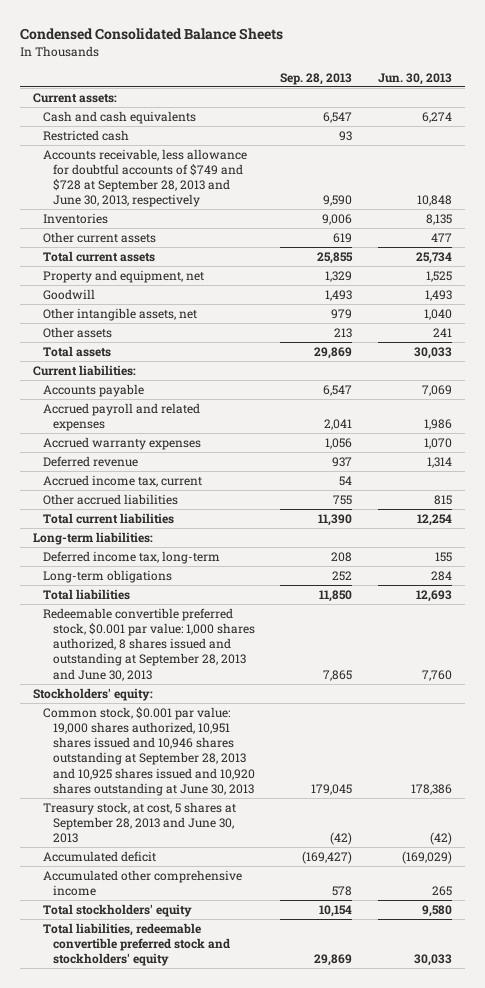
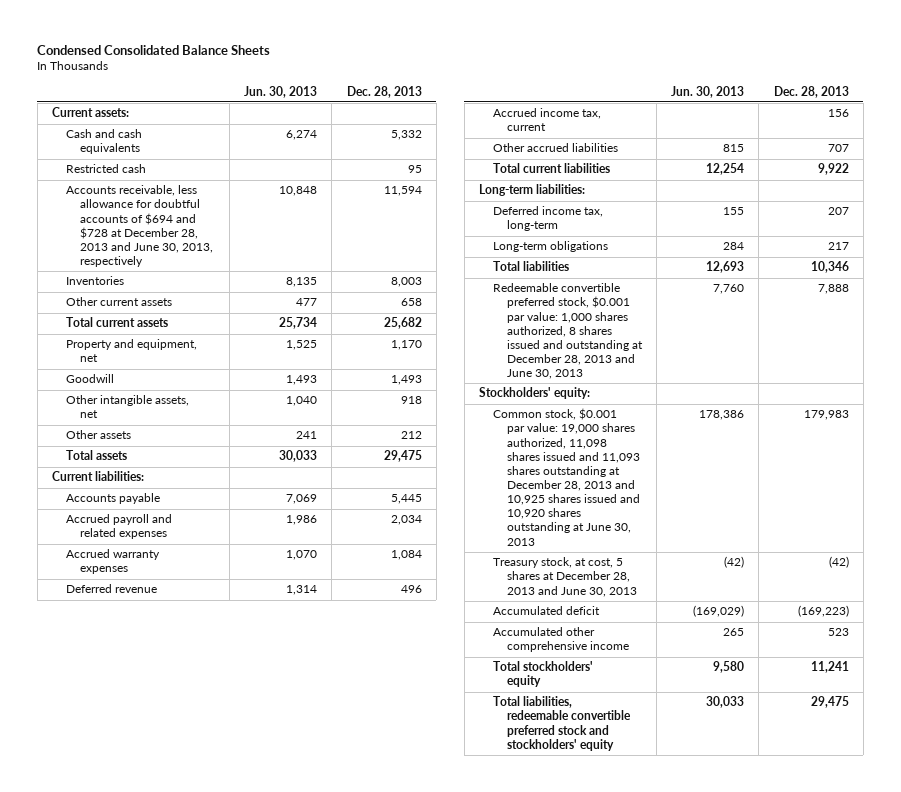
[280,72,353,85] Sep. 28, 2013 -> none
none -> [346,85,422,98] Dec. 28, 2013
[42,148,247,208] Accounts receivable, less allowance for doubtful accounts of $749 and $728 at September 28, 2013 and June 30, 2013, respectively -> [65,185,213,267] Accounts receivable, less allowance for doubtful accounts of $694 and $728 at December 28, 2013 and June 30, 2013, respectively
[42,607,255,681] Redeemable convertible preferred stock, $0.001 par value: 1,000 shares authorized, 8 shares issued and outstanding at September 28, 2013 and June 30, 2013 -> [492,283,643,380] Redeemable convertible preferred stock, $0.001 par value: 1,000 shares authorized, 8 shares issued and outstanding at December 28, 2013 and June 30, 2013
[42,706,255,796] Common stock, $0.001 par value: 19,000 shares authorized, 10,951 shares issued and 10,946 shares outstanding at September 28, 2013 and 10,925 shares issued and 10,920 shares outstanding at June 30, 2013 -> [492,408,640,546] Common stock, $0.001 par value: 19,000 shares authorized, 11,098 shares issued and 11,093 shares outstanding at December 28, 2013 and 10,925 shares issued and 10,920 shares outstanding at June 30, 2013
[42,801,236,844] Treasury stock, at cost, 5 shares at September 28, 2013 and June 30, 2013 -> [492,557,637,597] Treasury stock, at cost, 5 shares at December 28, 2013 and June 30, 2013

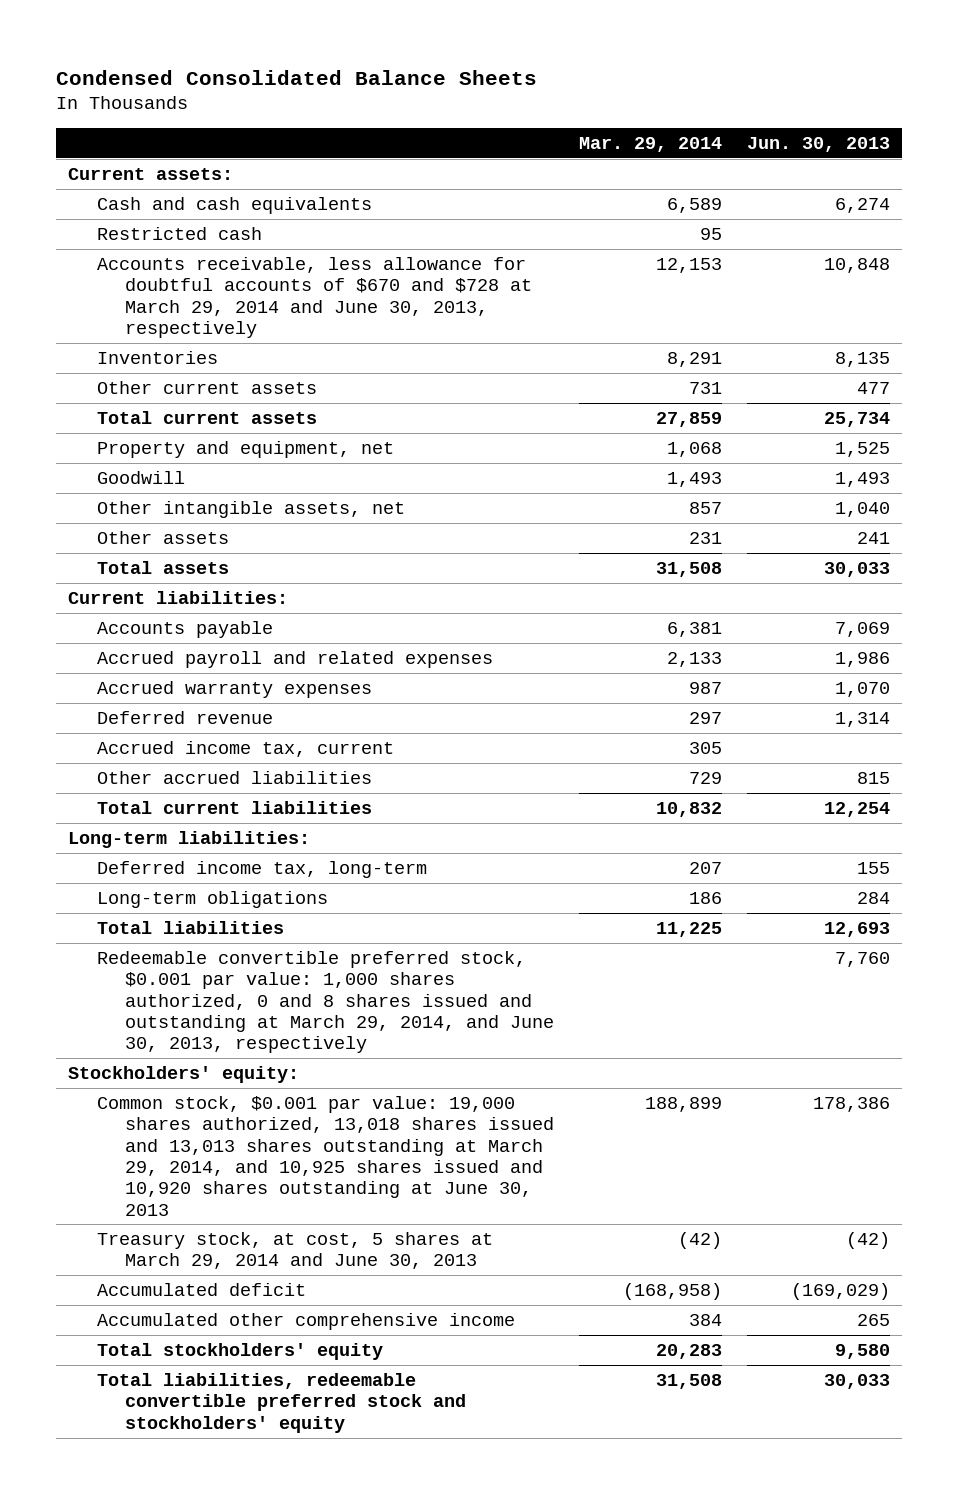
[346,85,422,98] Dec. 28, 2013 -> none
none -> [578,136,722,152] Mar. 29, 2014
[65,185,213,267] Accounts receivable, less allowance for doubtful accounts of $694 and $728 at December 28, 2013 and June 30, 2013, respectively -> [96,257,533,338] Accounts receivable, less allowance for doubtful accounts of $670 and $728 at March 29, 2014 and June 30, 2013, respectively
[492,283,643,380] Redeemable convertible preferred stock, $0.001 par value: 1,000 shares authorized, 8 shares issued and outstanding at December 28, 2013 and June 30, 2013 -> [96,951,555,1054] Redeemable convertible preferred stock, $0.001 par value: 1,000 shares authorized, 0 and 8 shares issued and outstanding at March 29, 2014, and June 30, 2013, respectively
[492,408,640,546] Common stock, $0.001 par value: 19,000 shares authorized, 11,098 shares issued and 11,093 shares outstanding at December 28, 2013 and 10,925 shares issued and 10,920 shares outstanding at June 30, 2013 -> [96,1096,555,1216] Common stock, $0.001 par value: 19,000 shares authorized, 13,018 shares issued and 13,013 shares outstanding at March 29, 2014, and 10,925 shares issued and 10,920 shares outstanding at June 30, 2013
[492,557,637,597] Treasury stock, at cost, 5 shares at December 28, 2013 and June 30, 2013 -> [96,1232,493,1270] Treasury stock, at cost, 5 shares at March 29, 2014 and June 30, 2013

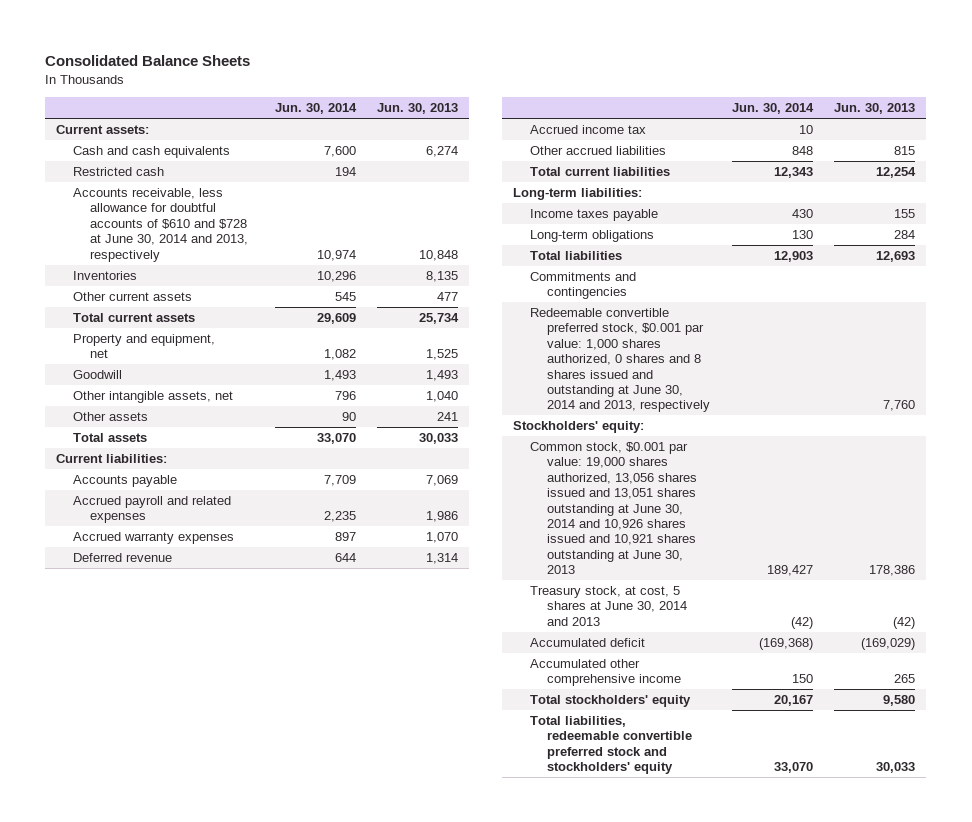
[55,69,537,85] Condensed Consolidated Balance Sheets -> [45,55,251,67] Consolidated Balance Sheets
[578,136,722,152] Mar. 29, 2014 -> none
none -> [274,103,357,115] Jun. 30, 2014
[96,257,533,338] Accounts receivable, less allowance for doubtful accounts of $670 and $728 at March 29, 2014 and June 30, 2013, respectively -> [73,188,249,262] Accounts receivable, less allowance for doubtful accounts of $610 and $728 at June 30, 2014 and 2013, respectively
[96,741,394,758] Accrued income tax, current -> [530,125,647,135] Accrued income tax
[96,861,427,879] Deferred income tax, long-term -> [530,209,659,222] Income taxes payable
none -> [530,272,637,300] Commitments and contingencies
[96,951,555,1054] Redeemable convertible preferred stock, $0.001 par value: 1,000 shares authorized, 0 and 8 shares issued and outstanding at March 29, 2014, and June 30, 2013, respectively -> [530,308,711,413] Redeemable convertible preferred stock, $0.001 par value: 1,000 shares authorized, 0 shares and 8 shares issued and outstanding at June 30, 2014 and 2013, respectively
[96,1096,555,1216] Common stock, $0.001 par value: 19,000 shares authorized, 13,018 shares issued and 13,013 shares outstanding at March 29, 2014, and 10,925 shares issued and 10,920 shares outstanding at June 30, 2013 -> [530,442,698,575] Common stock, $0.001 par value: 19,000 shares authorized, 13,056 shares issued and 13,051 shares outstanding at June 30, 2014 and 10,926 shares issued and 10,921 shares outstanding at June 30, 2013
[96,1232,493,1270] Treasury stock, at cost, 5 shares at March 29, 2014 and June 30, 2013 -> [530,586,688,626] Treasury stock, at cost, 5 shares at June 30, 2014 and 2013

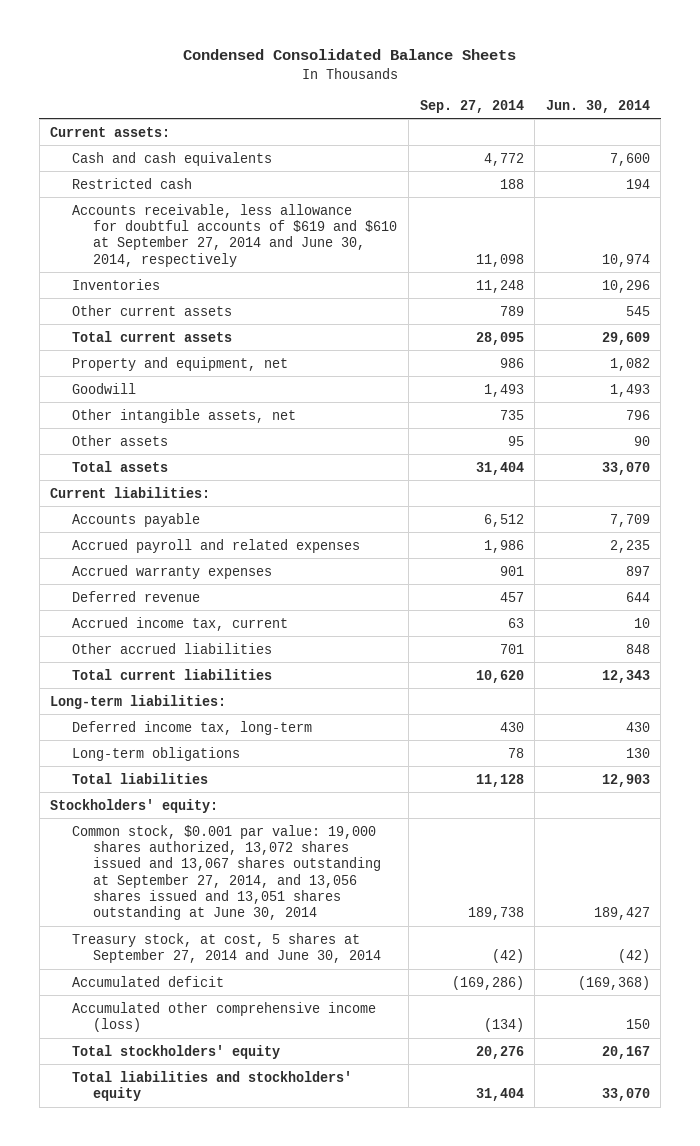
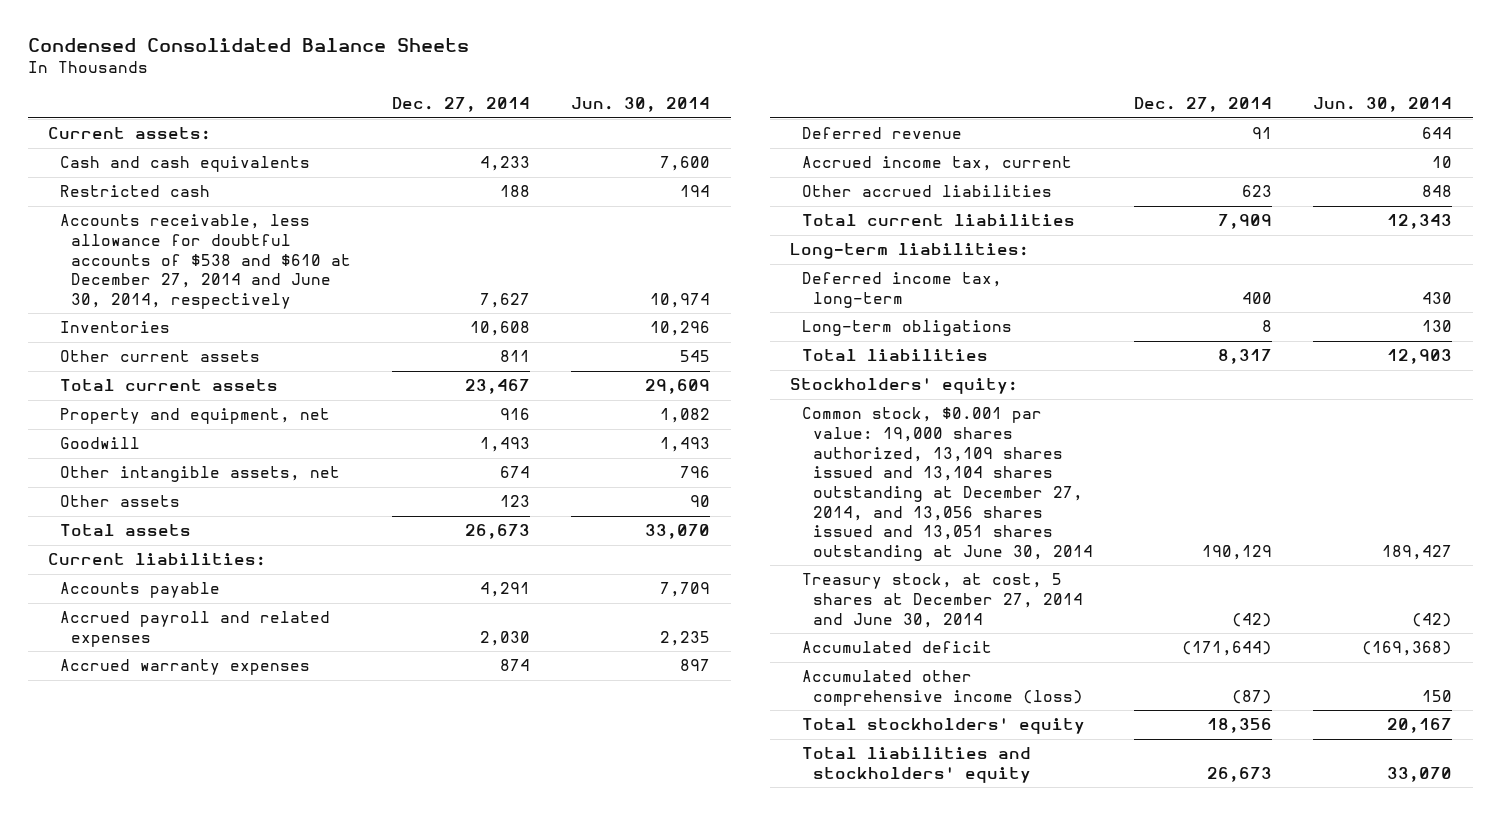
[419,99,524,113] Sep. 27, 2014 -> none
none -> [392,97,531,113] Dec. 27, 2014
[71,203,398,267] Accounts receivable, less allowance for doubtful accounts of $619 and $610 at September 27, 2014 and June 30, 2014, respectively -> [59,214,352,309] Accounts receivable, less allowance for doubtful accounts of $538 and $610 at December 27, 2014 and June 30, 2014, respectively
[71,824,382,921] Common stock, $0.001 par value: 19,000 shares authorized, 13,072 shares issued and 13,067 shares outstanding at September 27, 2014, and 13,056 shares issued and 13,051 shares outstanding at June 30, 2014 -> [801,407,1094,561] Common stock, $0.001 par value: 19,000 shares authorized, 13,109 shares issued and 13,104 shares outstanding at December 27, 2014, and 13,056 shares issued and 13,051 shares outstanding at June 30, 2014
[71,932,382,963] Treasury stock, at cost, 5 shares at September 27, 2014 and June 30, 2014 -> [801,573,1084,628] Treasury stock, at cost, 5 shares at December 27, 2014 and June 30, 2014

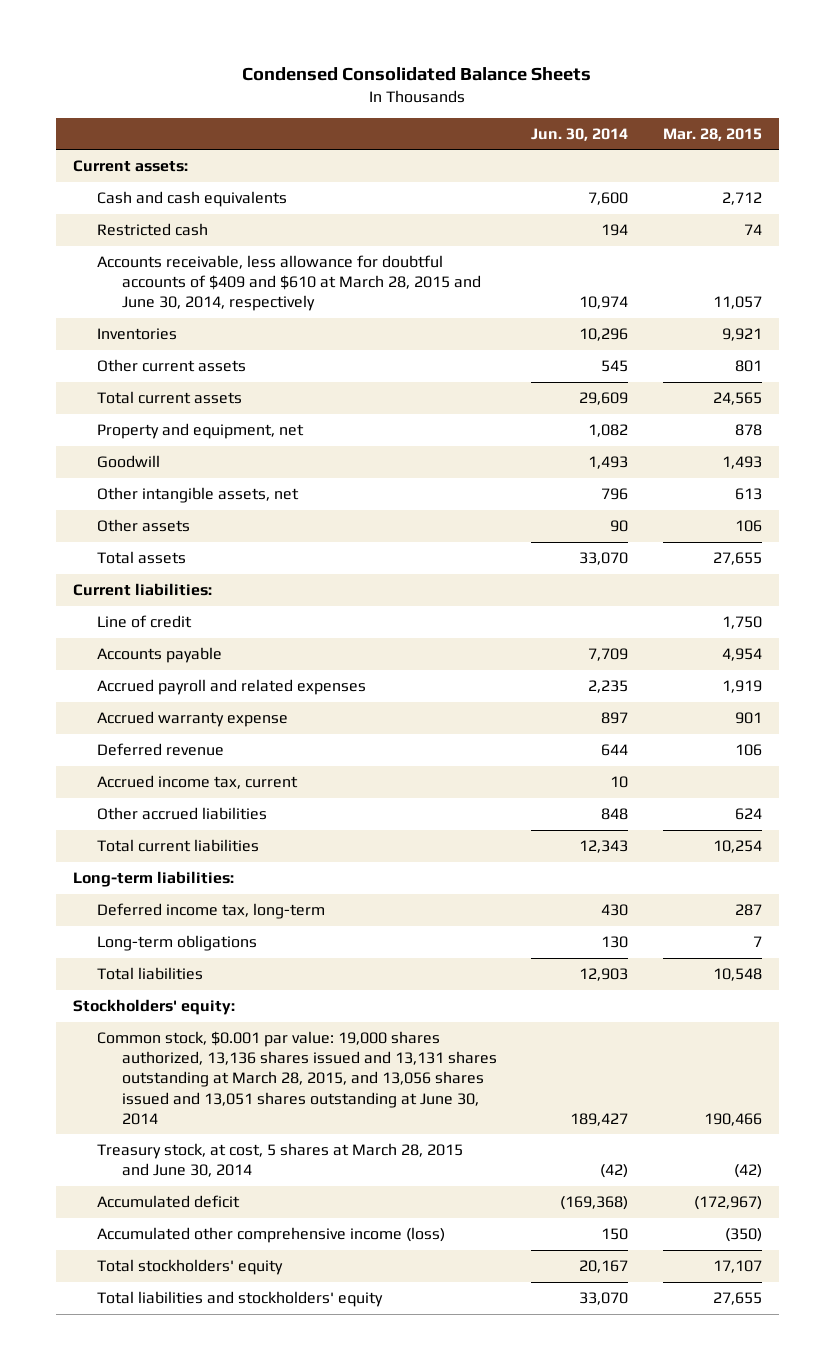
[392,97,531,113] Dec. 27, 2014 -> none
none -> [662,127,762,141] Mar. 28, 2015
[59,214,352,309] Accounts receivable, less allowance for doubtful accounts of $538 and $610 at December 27, 2014 and June 30, 2014, respectively -> [97,254,482,312] Accounts receivable, less allowance for doubtful accounts of $409 and $610 at March 28, 2015 and June 30, 2014, respectively
none -> [97,614,193,628] Line of credit
[59,659,310,676] Accrued warranty expenses -> [97,710,289,727] Accrued warranty expense
[801,407,1094,561] Common stock, $0.001 par value: 19,000 shares authorized, 13,109 shares issued and 13,104 shares outstanding at December 27, 2014, and 13,056 shares issued and 13,051 shares outstanding at June 30, 2014 -> [97,1030,498,1125] Common stock, $0.001 par value: 19,000 shares authorized, 13,136 shares issued and 13,131 shares outstanding at March 28, 2015, and 13,056 shares issued and 13,051 shares outstanding at June 30, 2014
[801,573,1084,628] Treasury stock, at cost, 5 shares at December 27, 2014 and June 30, 2014 -> [97,1142,464,1178] Treasury stock, at cost, 5 shares at March 28, 2015 and June 30, 2014

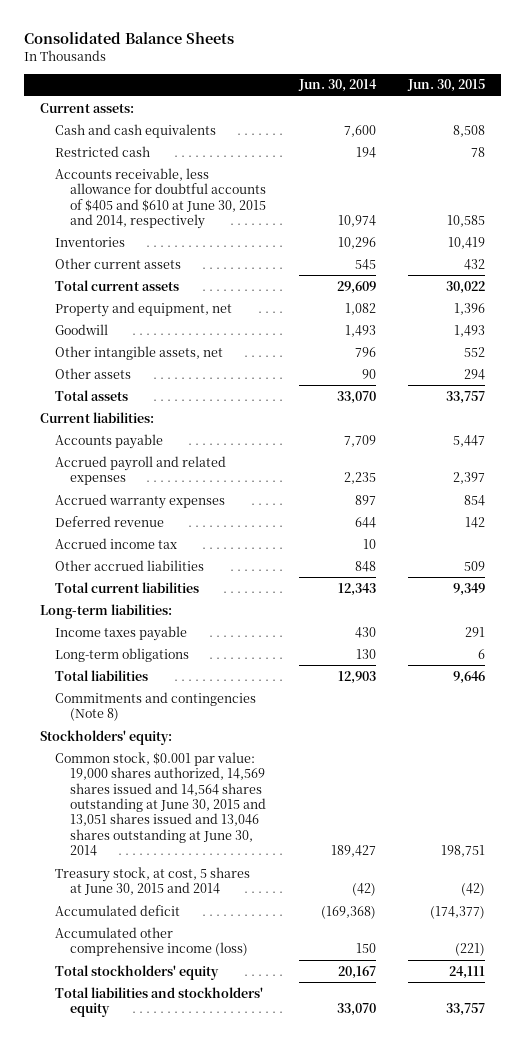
[242,67,592,82] Condensed Consolidated Balance Sheets -> [23,31,234,44] Consolidated Balance Sheets
[662,127,762,141] Mar. 28, 2015 -> none
none -> [407,79,486,93] Jun. 30, 2015
[97,254,482,312] Accounts receivable, less allowance for doubtful accounts of $409 and $610 at March 28, 2015 and June 30, 2014, respectively -> [55,167,267,229] Accounts receivable, less allowance for doubtful accounts of $405 and $610 at June 30, 2015 and 2014, respectively
[97,614,193,628] Line of credit -> none
[97,710,289,727] Accrued warranty expense -> [55,493,226,509] Accrued warranty expenses
[97,774,299,789] Accrued income tax, current -> [55,537,178,549] Accrued income tax
[97,902,326,919] Deferred income tax, long-term -> none
none -> [55,625,188,641] Income taxes payable
none -> [55,691,257,722] Commitments and contingencies (Note 8)
[97,1030,498,1125] Common stock, $0.001 par value: 19,000 shares authorized, 13,136 shares issued and 13,131 shares outstanding at March 28, 2015, and 13,056 shares issued and 13,051 shares outstanding at June 30, 2014 -> [55,751,267,857] Common stock, $0.001 par value: 19,000 shares authorized, 14,569 shares issued and 14,564 shares outstanding at June 30, 2015 and 13,051 shares issued and 13,046 shares outstanding at June 30, 2014
[97,1142,464,1178] Treasury stock, at cost, 5 shares at March 28, 2015 and June 30, 2014 -> [55,866,251,896] Treasury stock, at cost, 5 shares at June 30, 2015 and 2014

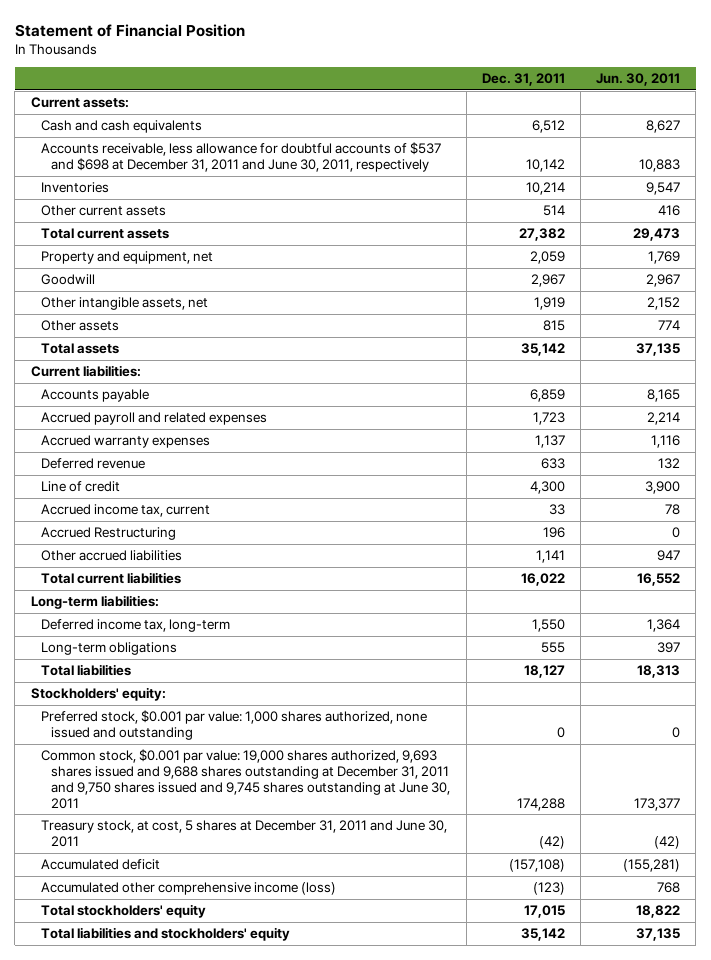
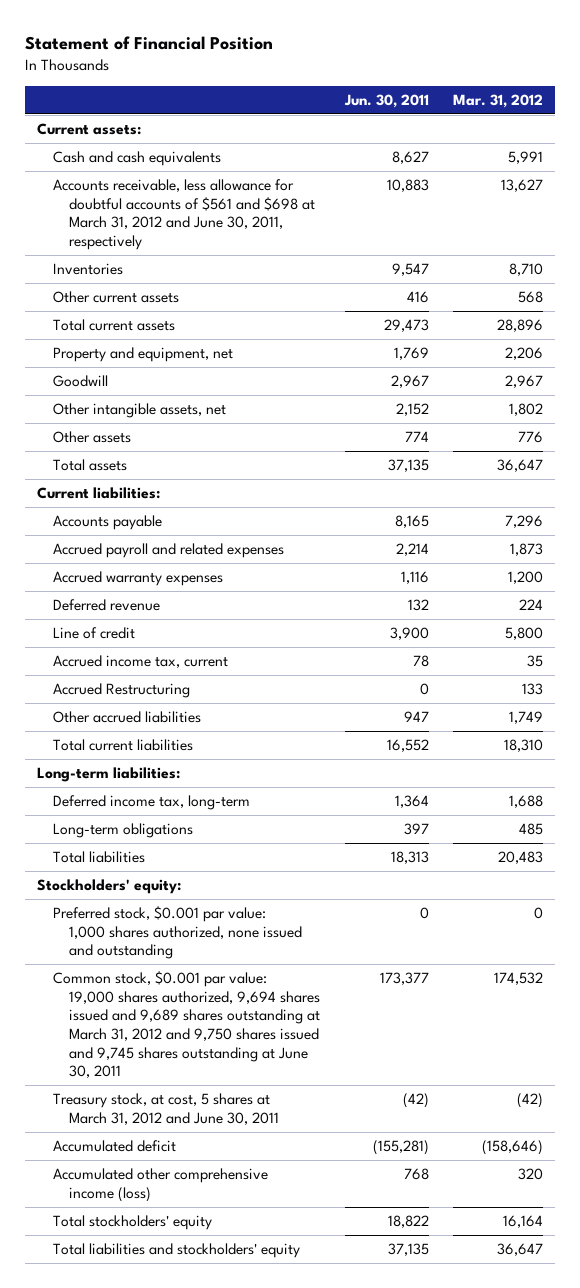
[481,72,565,86] Dec. 31, 2011 -> none
none -> [453,93,544,108] Mar. 31, 2012
[40,142,441,172] Accounts receivable, less allowance for doubtful accounts of $537 and $698 at December 31, 2011 and June 30, 2011, respectively -> [53,179,316,251] Accounts receivable, less allowance for doubtful accounts of $561 and $698 at March 31, 2012 and June 30, 2011, respectively
[40,749,451,809] Common stock, $0.001 par value: 19,000 shares authorized, 9,693 shares issued and 9,688 shares outstanding at December 31, 2011 and 9,750 shares issued and 9,745 shares outstanding at June 30, 2011 -> [53,971,321,1079] Common stock, $0.001 par value: 19,000 shares authorized, 9,694 shares issued and 9,689 shares outstanding at March 31, 2012 and 9,750 shares issued and 9,745 shares outstanding at June 30, 2011
[40,820,447,847] Treasury stock, at cost, 5 shares at December 31, 2011 and June 30, 2011 -> [53,1093,280,1125] Treasury stock, at cost, 5 shares at March 31, 2012 and June 30, 2011

